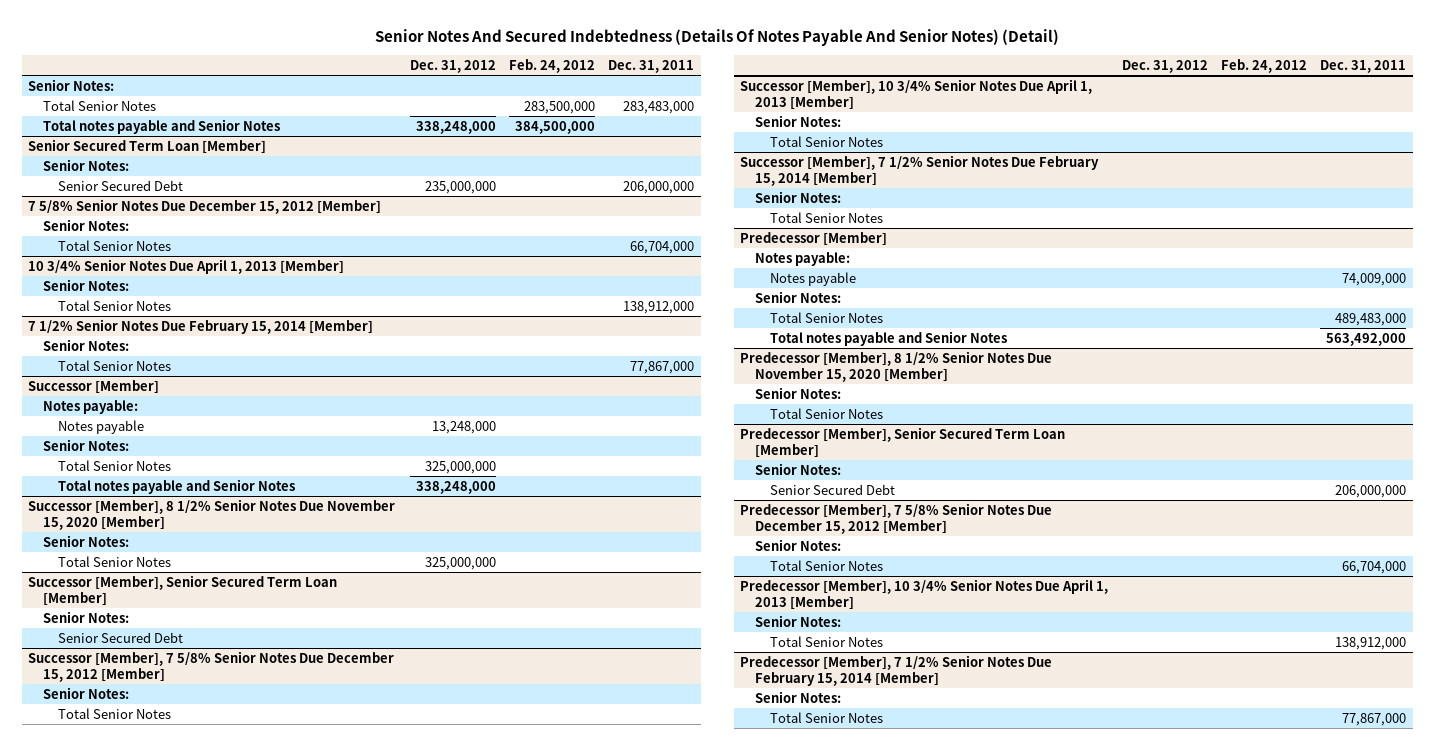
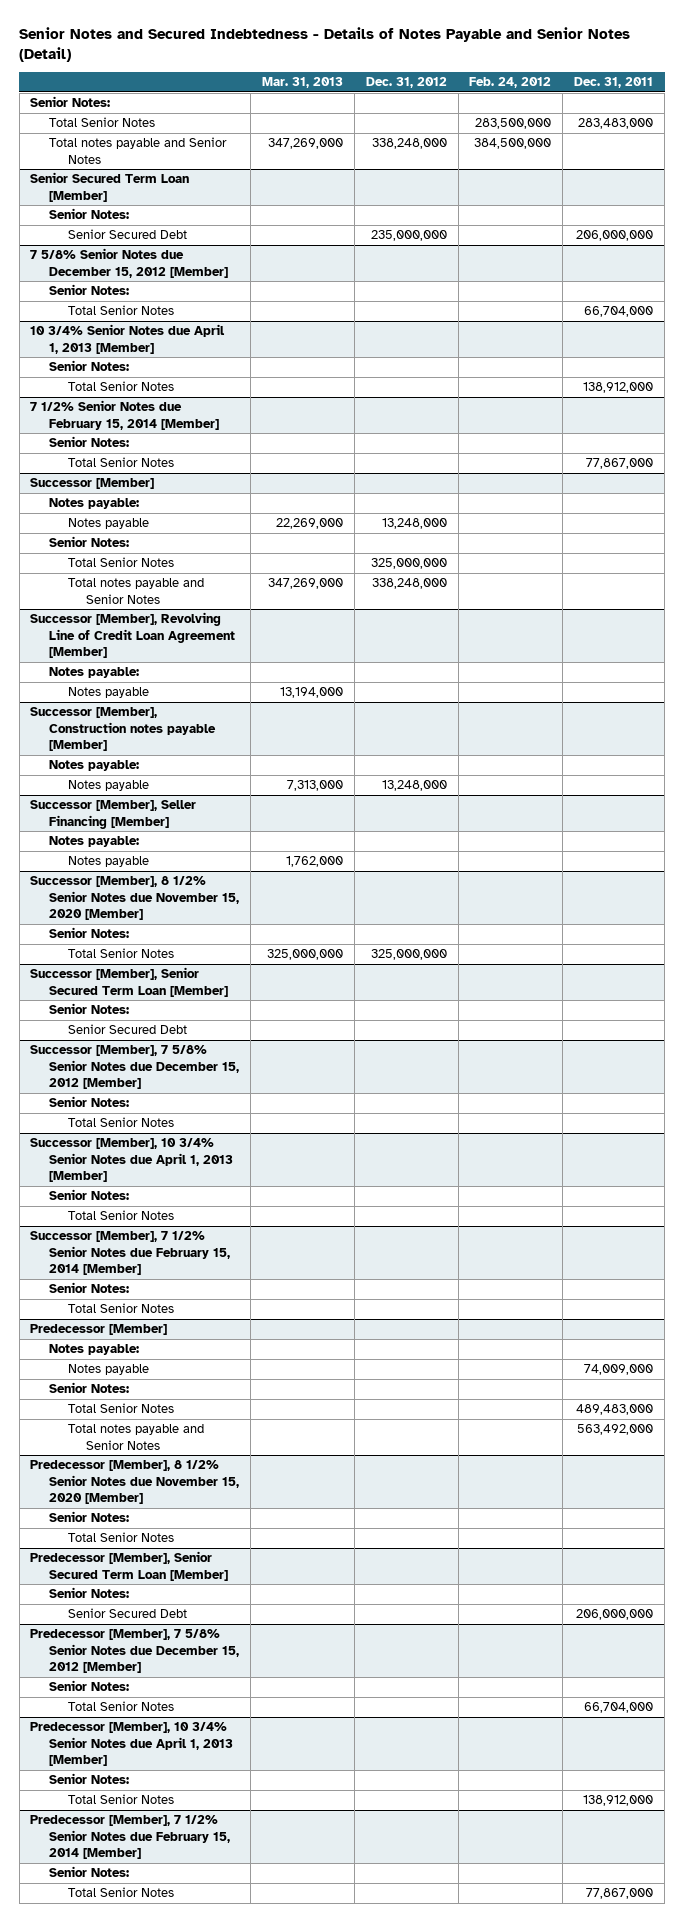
[375,28,1060,46] Senior Notes And Secured Indebtedness (Details Of Notes Payable And Senior Notes) (Detail) -> [19,26,631,62] Senior Notes and Secured Indebtedness - Details of Notes Payable and Senior Notes (Detail)
none -> [261,77,343,89] Mar. 31, 2013
[28,198,382,214] 7 5/8% Senior Notes Due December 15, 2012 [Member] -> [30,248,228,278] 7 5/8% Senior Notes due December 15, 2012 [Member]
[28,258,345,274] 10 3/4% Senior Notes Due April 1, 2013 [Member] -> [30,324,226,354] 10 3/4% Senior Notes due April 1, 2013 [Member]
[28,318,374,334] 7 1/2% Senior Notes Due February 15, 2014 [Member] -> [30,400,219,430] 7 1/2% Senior Notes due February 15, 2014 [Member]
none -> [30,612,235,659] Successor [Member], Revolving Line of Credit Loan Agreement [Member]
none -> [48,667,139,679] Notes payable:
none -> [67,687,149,699] Notes payable
none -> [30,707,216,752] Successor [Member], Construction notes payable [Member]
none -> [48,760,139,772] Notes payable:
none -> [67,780,149,792] Notes payable
none -> [30,800,197,829] Successor [Member], Seller Financing [Member]
none -> [48,836,139,848] Notes payable:
none -> [67,856,149,868] Notes payable
[28,498,396,531] Successor [Member], 8 1/2% Senior Notes Due November 15, 2020 [Member] -> [30,876,239,921] Successor [Member], 8 1/2% Senior Notes due November 15, 2020 [Member]
[28,650,395,683] Successor [Member], 7 5/8% Senior Notes Due December 15, 2012 [Member] -> [30,1045,239,1090] Successor [Member], 7 5/8% Senior Notes due December 15, 2012 [Member]
[740,78,1093,111] Successor [Member], 10 3/4% Senior Notes Due April 1, 2013 [Member] -> [30,1138,233,1183] Successor [Member], 10 3/4% Senior Notes due April 1, 2013 [Member]
[740,154,1100,187] Successor [Member], 7 1/2% Senior Notes Due February 15, 2014 [Member] -> [30,1231,230,1276] Successor [Member], 7 1/2% Senior Notes due February 15, 2014 [Member]
[740,350,1053,383] Predecessor [Member], 8 1/2% Senior Notes Due November 15, 2020 [Member] -> [30,1460,239,1505] Predecessor [Member], 8 1/2% Senior Notes due November 15, 2020 [Member]
[740,502,1053,535] Predecessor [Member], 7 5/8% Senior Notes Due December 15, 2012 [Member] -> [30,1629,239,1674] Predecessor [Member], 7 5/8% Senior Notes due December 15, 2012 [Member]
[740,578,1109,611] Predecessor [Member], 10 3/4% Senior Notes Due April 1, 2013 [Member] -> [30,1722,233,1767] Predecessor [Member], 10 3/4% Senior Notes due April 1, 2013 [Member]
[740,654,1053,687] Predecessor [Member], 7 1/2% Senior Notes Due February 15, 2014 [Member] -> [30,1815,230,1860] Predecessor [Member], 7 1/2% Senior Notes due February 15, 2014 [Member]

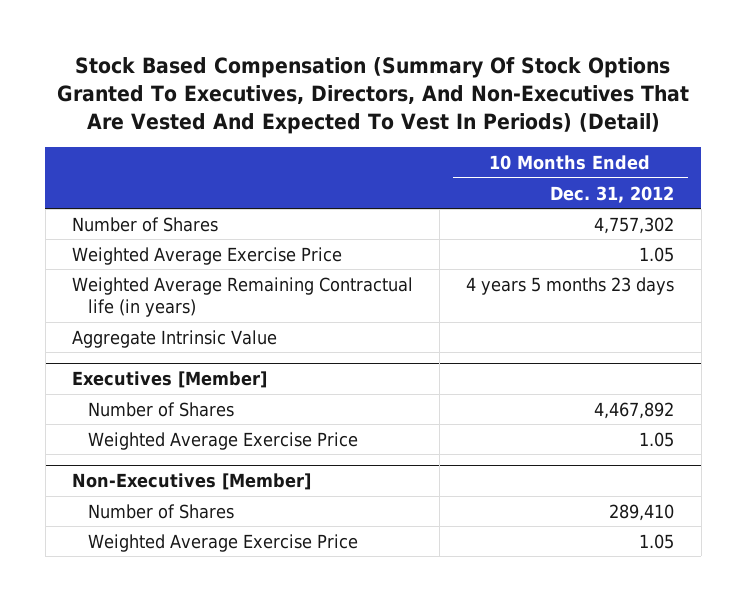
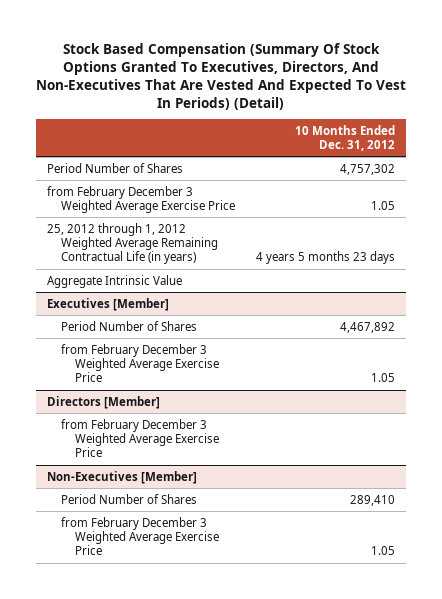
[71,216,218,232] Number of Shares -> [46,162,183,173] Period Number of Shares
[71,246,342,265] Weighted Average Exercise Price -> [46,185,235,213] from February December 3 Weighted Average Exercise Price
[71,276,413,318] Weighted Average Remaining Contractual life (in years) -> [46,222,218,265] 25, 2012 through 1, 2012 Weighted Average Remaining Contractual Life (in years)
[88,401,235,417] Number of Shares -> [60,320,197,331] Period Number of Shares
[88,431,359,450] Weighted Average Exercise Price -> [60,343,219,383] from February December 3 Weighted Average Exercise Price
none -> [46,395,160,409] Directors [Member]
none -> [60,418,219,458] from February December 3 Weighted Average Exercise Price
[88,503,235,519] Number of Shares -> [60,493,197,504] Period Number of Shares
[88,533,359,552] Weighted Average Exercise Price -> [60,516,219,556] from February December 3 Weighted Average Exercise Price

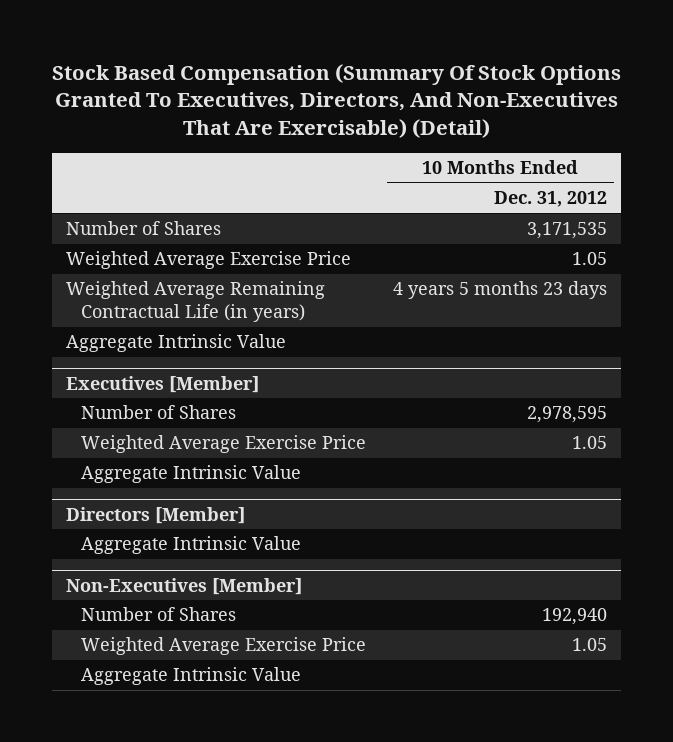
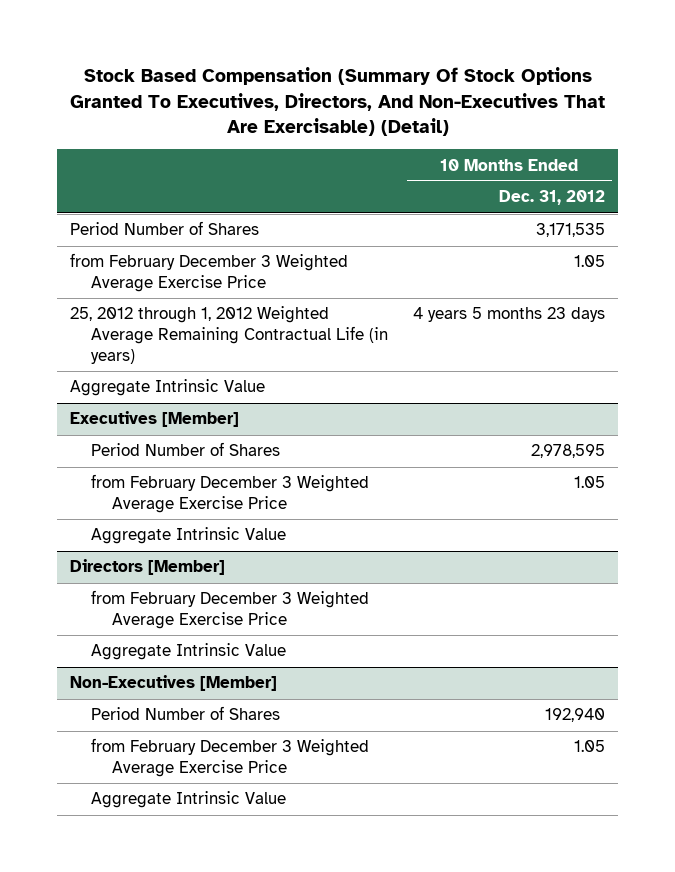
[65,221,221,236] Number of Shares -> [69,221,259,236] Period Number of Shares
[65,251,351,270] Weighted Average Exercise Price -> [69,253,348,292] from February December 3 Weighted Average Exercise Price
[65,281,325,323] Weighted Average Remaining Contractual Life (in years) -> [69,306,388,364] 25, 2012 through 1, 2012 Weighted Average Remaining Contractual Life (in years)
[80,405,236,420] Number of Shares -> [90,442,280,457] Period Number of Shares
[80,435,366,454] Weighted Average Exercise Price -> [90,474,369,513] from February December 3 Weighted Average Exercise Price
none -> [90,590,369,629] from February December 3 Weighted Average Exercise Price
[80,607,236,622] Number of Shares -> [90,706,280,721] Period Number of Shares
[80,637,366,656] Weighted Average Exercise Price -> [90,738,369,777] from February December 3 Weighted Average Exercise Price

